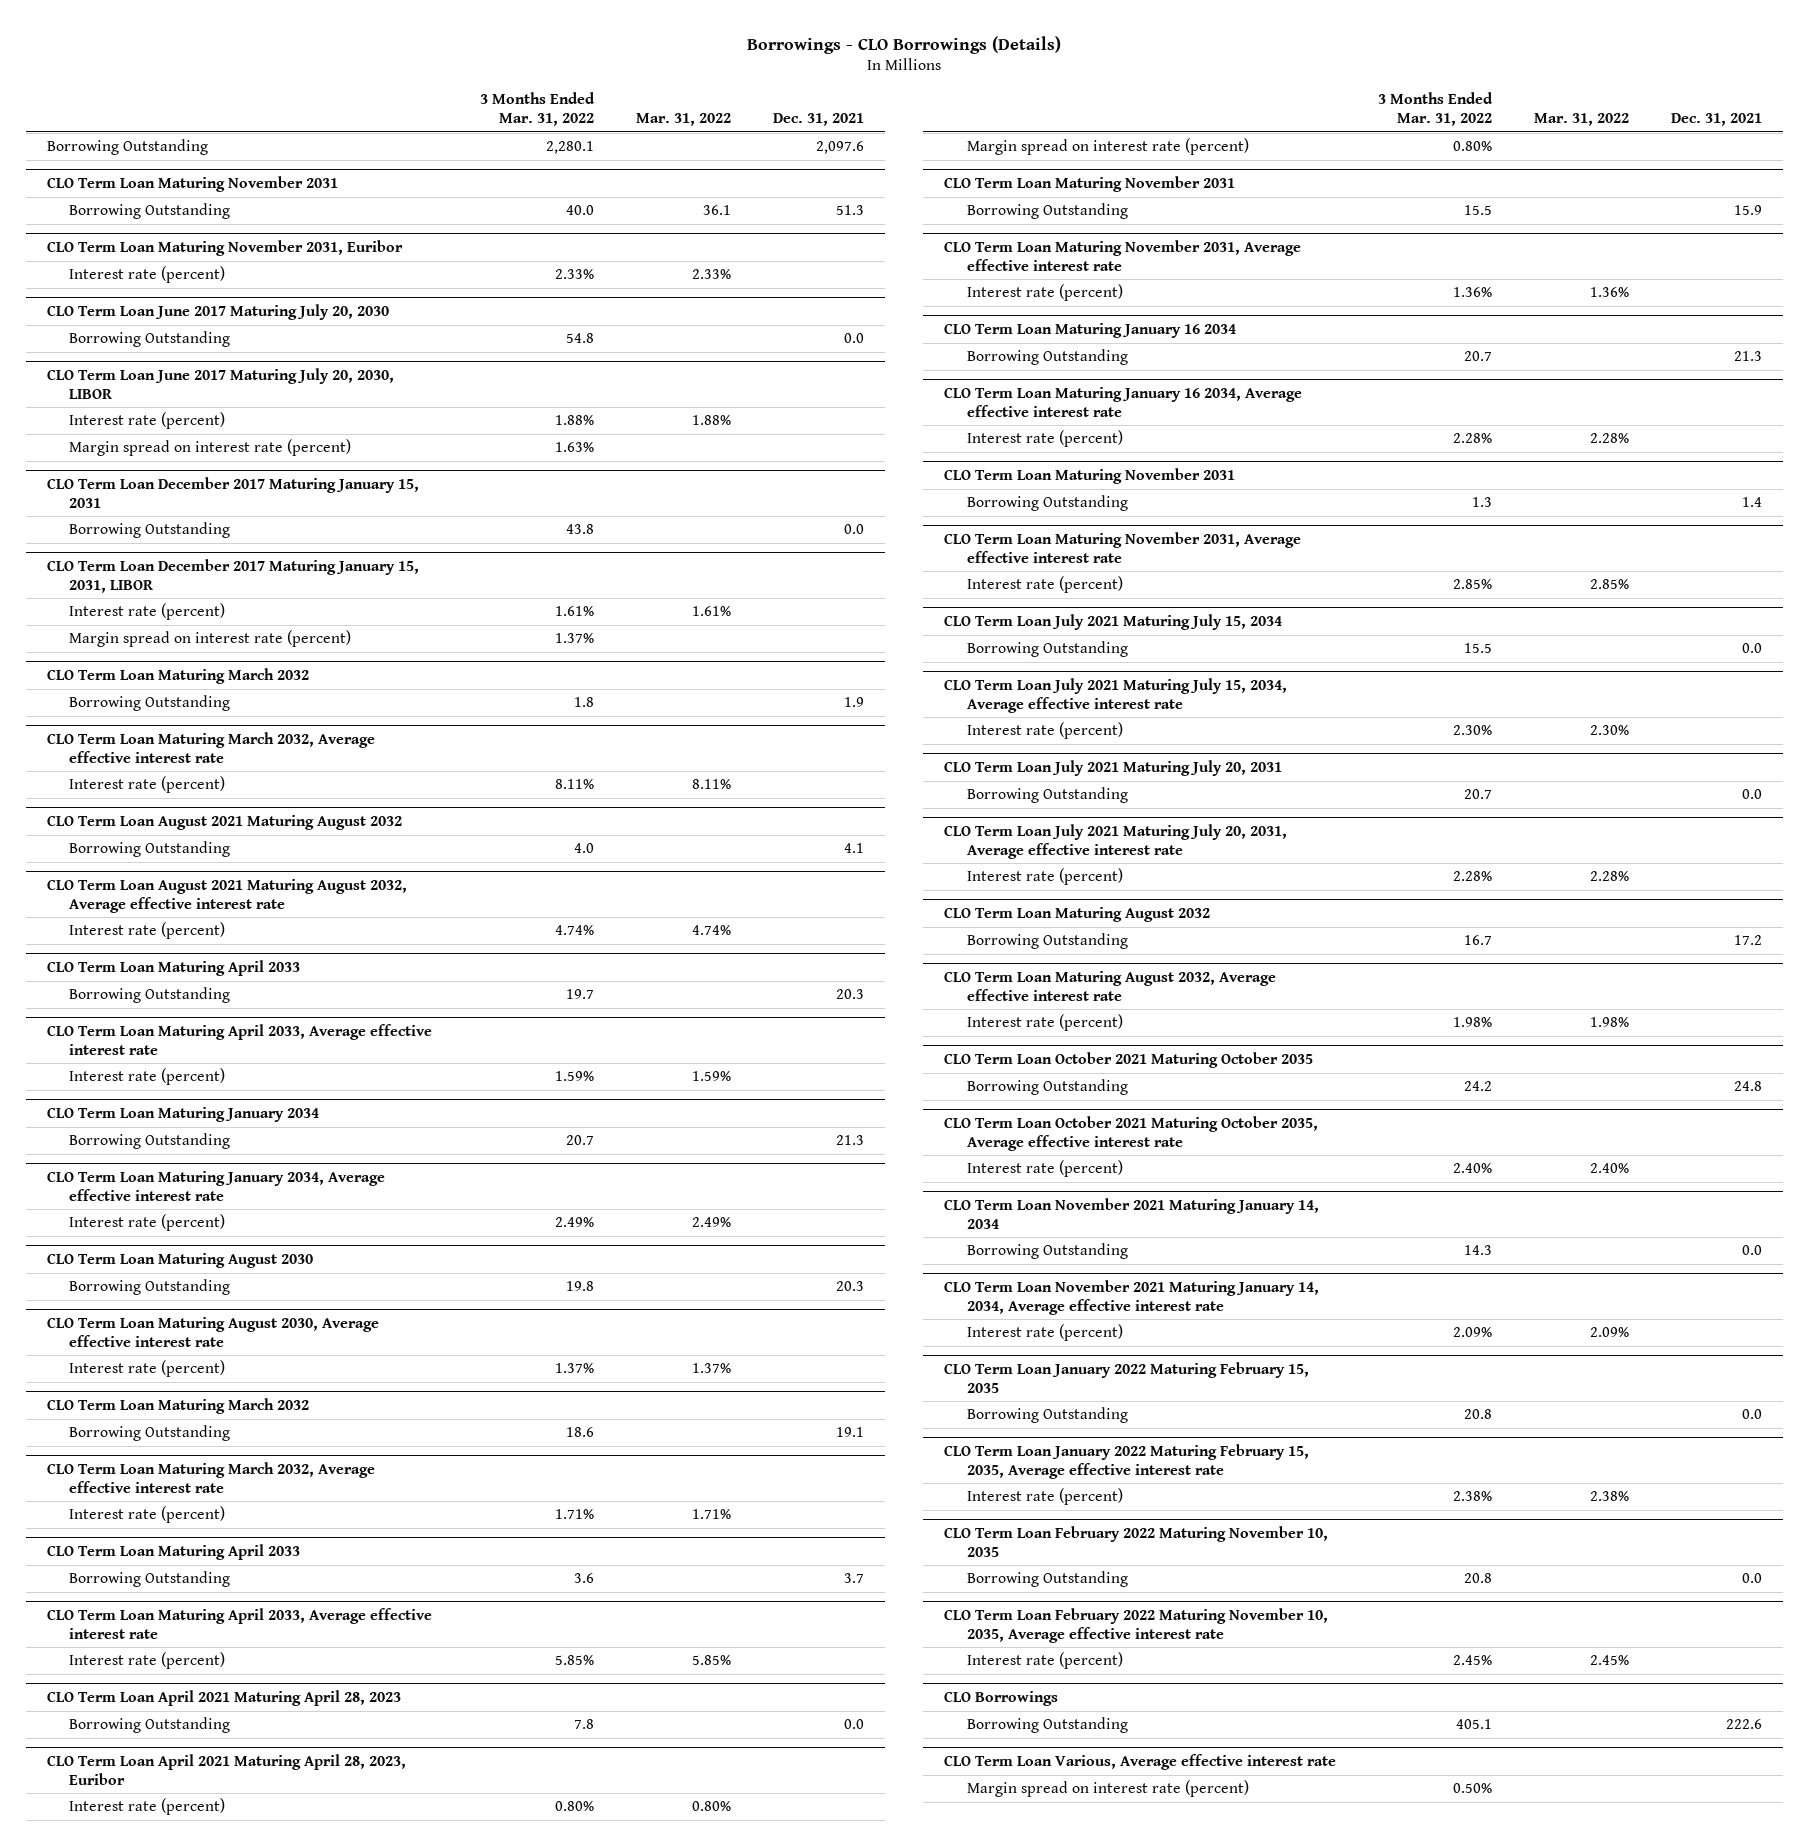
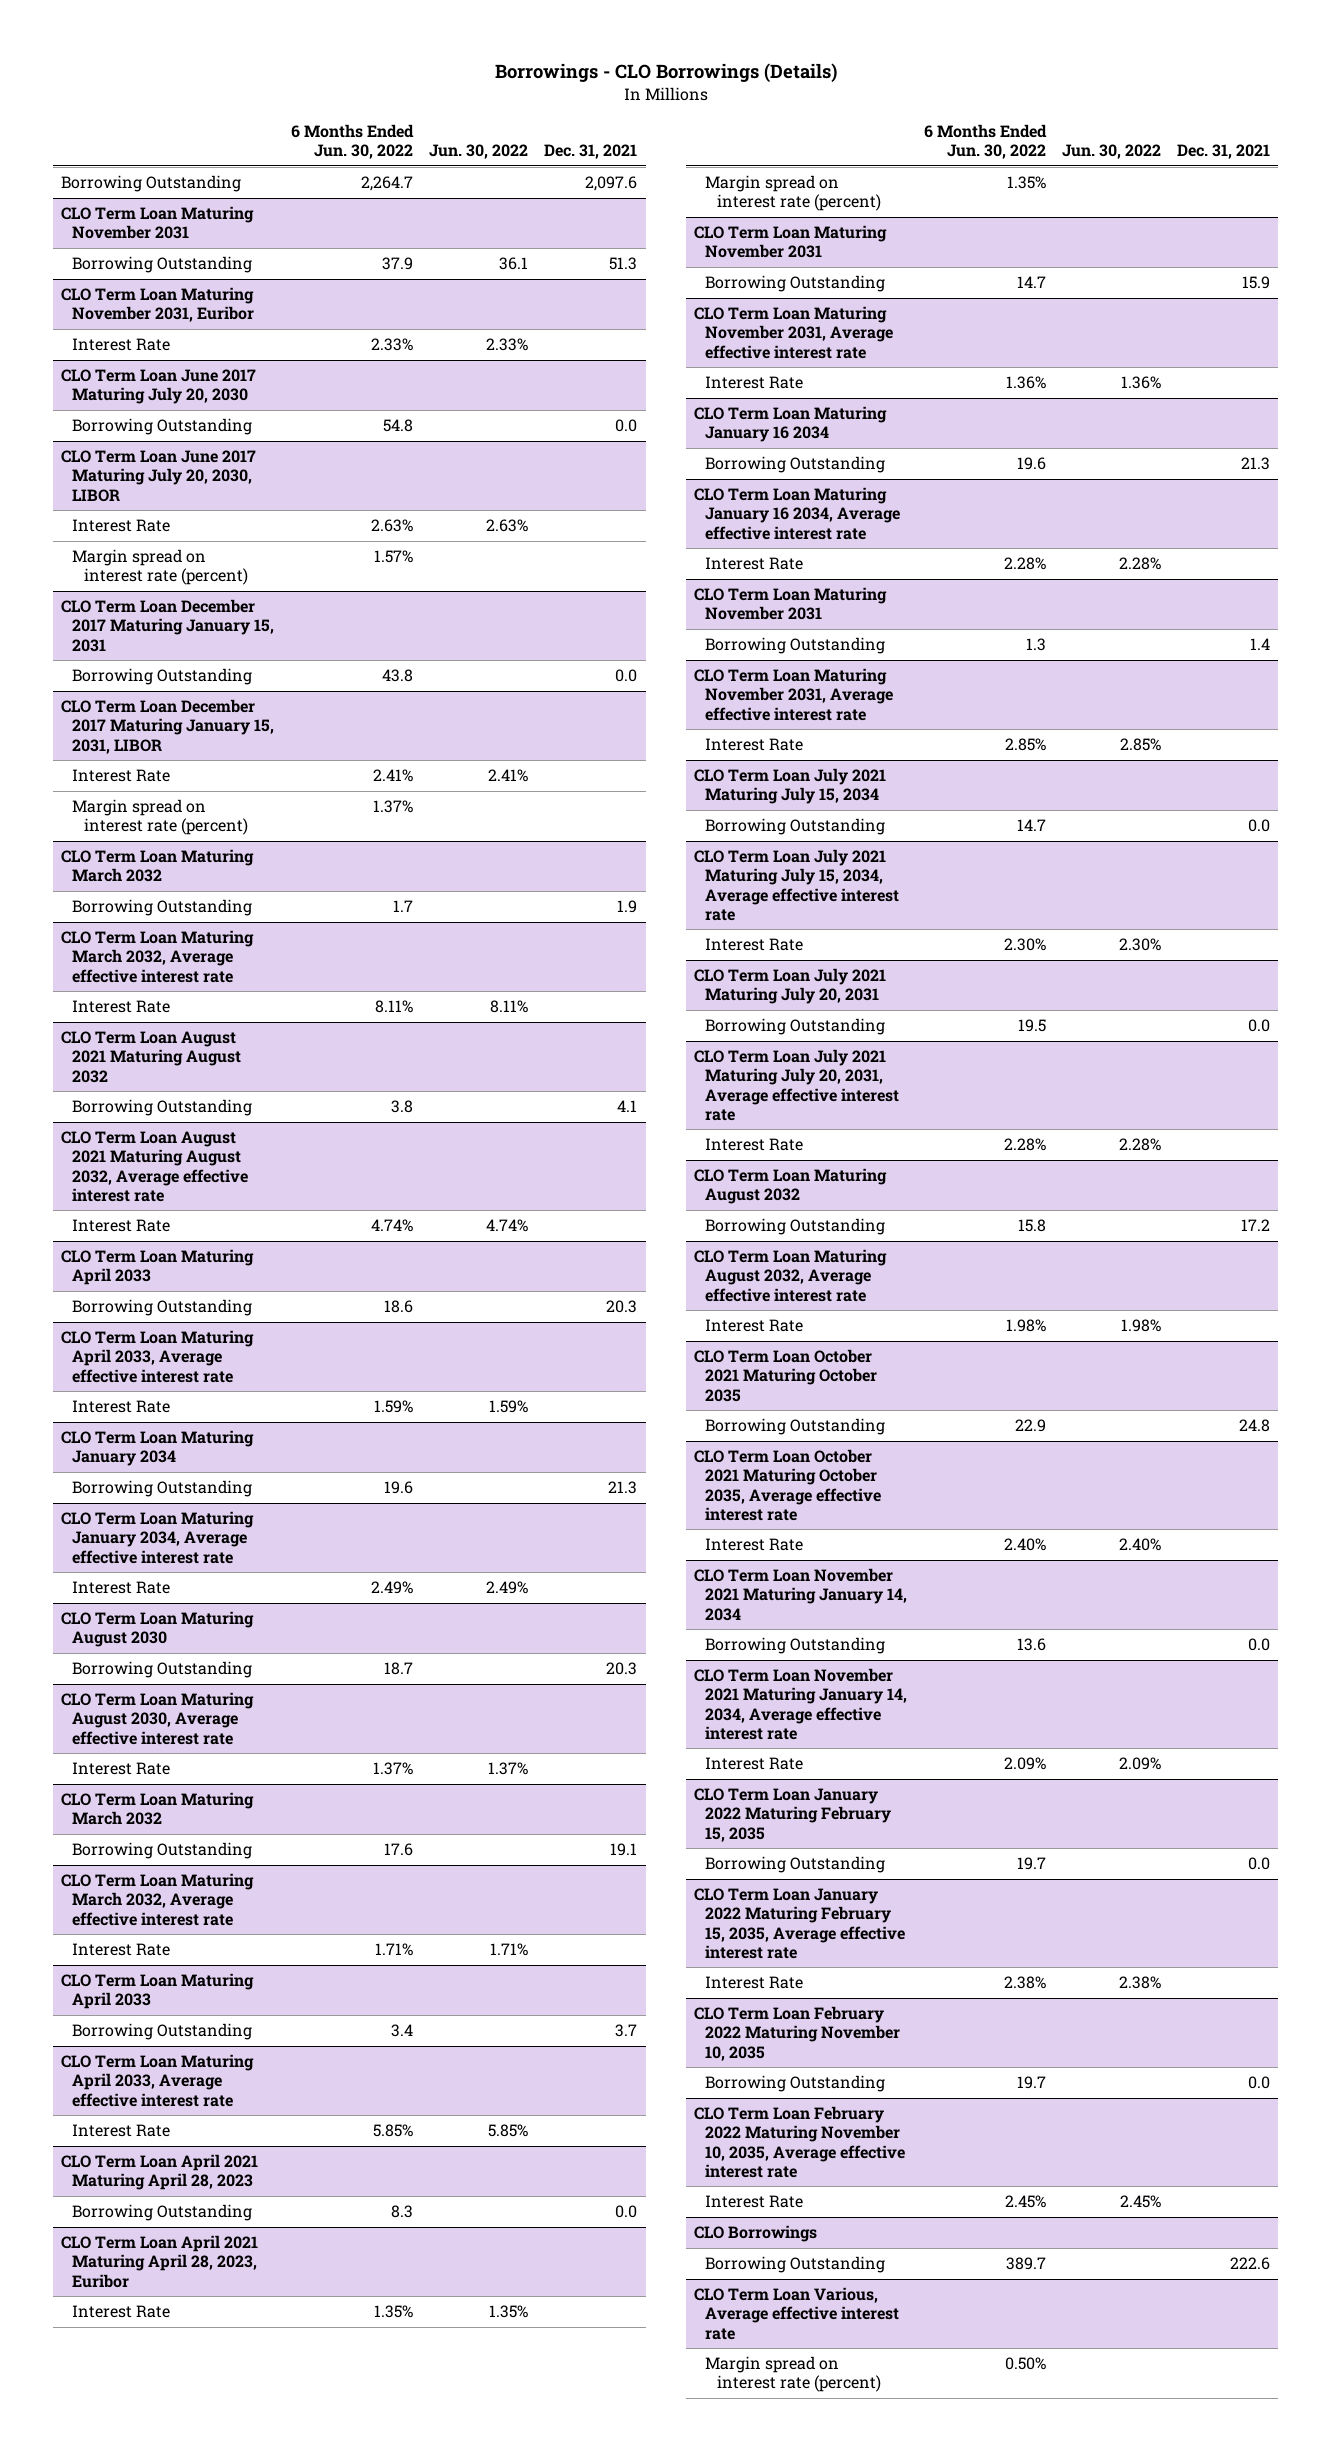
[480,92,596,126] 3 Months Ended Mar. 31, 2022 -> none
[636,112,732,126] Mar. 31, 2022 -> none
none -> [290,123,414,160] 6 Months Ended Jun. 30, 2022
none -> [429,144,529,160] Jun. 30, 2022
[69,266,226,284] Interest rate (percent) -> [72,338,171,352] Interest Rate
[69,412,226,430] Interest rate (percent) -> [72,519,171,533] Interest Rate
[69,603,226,621] Interest rate (percent) -> [72,769,171,783] Interest Rate
[69,776,226,794] Interest rate (percent) -> [72,1000,171,1014] Interest Rate
[69,922,226,940] Interest rate (percent) -> [72,1219,171,1233] Interest Rate
[69,1068,226,1086] Interest rate (percent) -> [72,1400,171,1414] Interest Rate
[69,1214,226,1232] Interest rate (percent) -> [72,1581,171,1595] Interest Rate
[69,1360,226,1378] Interest rate (percent) -> [72,1762,171,1776] Interest Rate
[69,1506,226,1524] Interest rate (percent) -> [72,1943,171,1957] Interest Rate
[69,1652,226,1670] Interest rate (percent) -> [72,2124,171,2138] Interest Rate
[69,1798,226,1816] Interest rate (percent) -> [72,2305,171,2319] Interest Rate
[967,284,1124,302] Interest rate (percent) -> [705,376,804,390] Interest Rate
[967,430,1124,448] Interest rate (percent) -> [705,557,804,571] Interest Rate
[967,576,1124,594] Interest rate (percent) -> [705,738,804,752] Interest Rate
[967,722,1124,740] Interest rate (percent) -> [705,938,804,952] Interest Rate
[967,868,1124,886] Interest rate (percent) -> [705,1138,804,1152] Interest Rate
[967,1014,1124,1032] Interest rate (percent) -> [705,1319,804,1333] Interest Rate
[967,1160,1124,1178] Interest rate (percent) -> [705,1538,804,1552] Interest Rate
[967,1324,1124,1342] Interest rate (percent) -> [705,1757,804,1771] Interest Rate
[967,1488,1124,1506] Interest rate (percent) -> [705,1976,804,1990] Interest Rate
[967,1652,1124,1670] Interest rate (percent) -> [705,2195,804,2209] Interest Rate

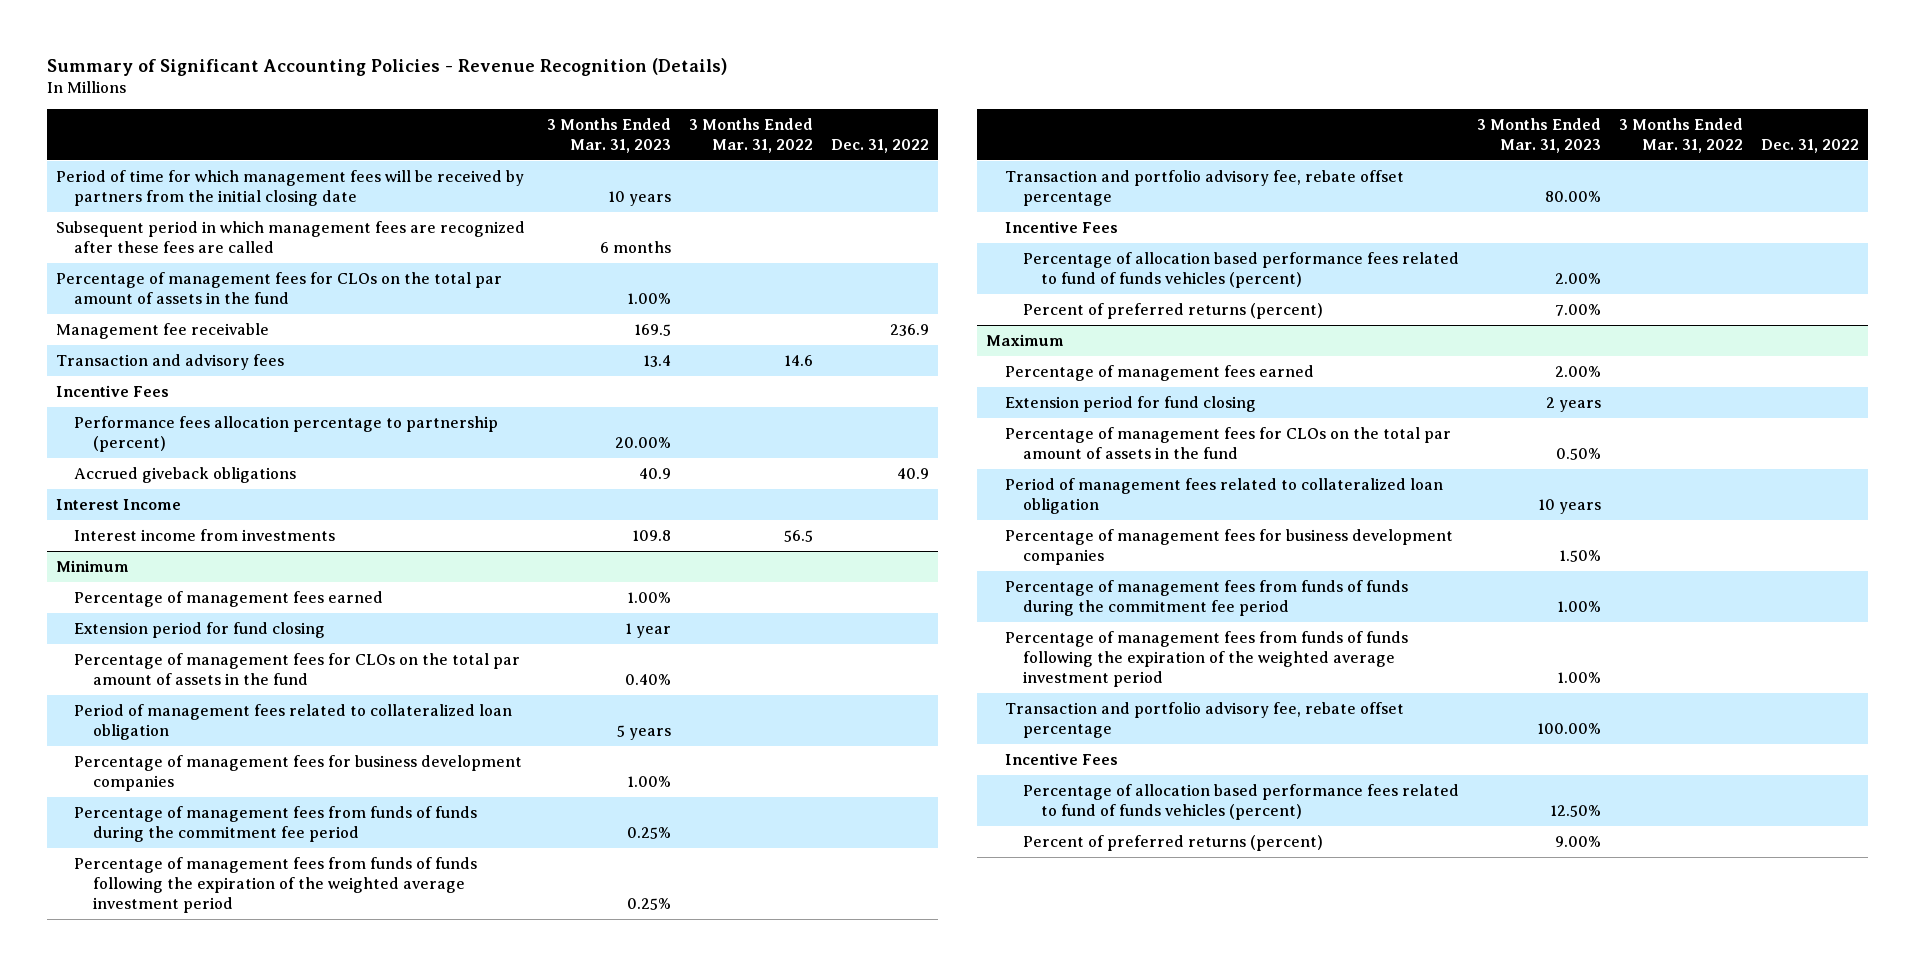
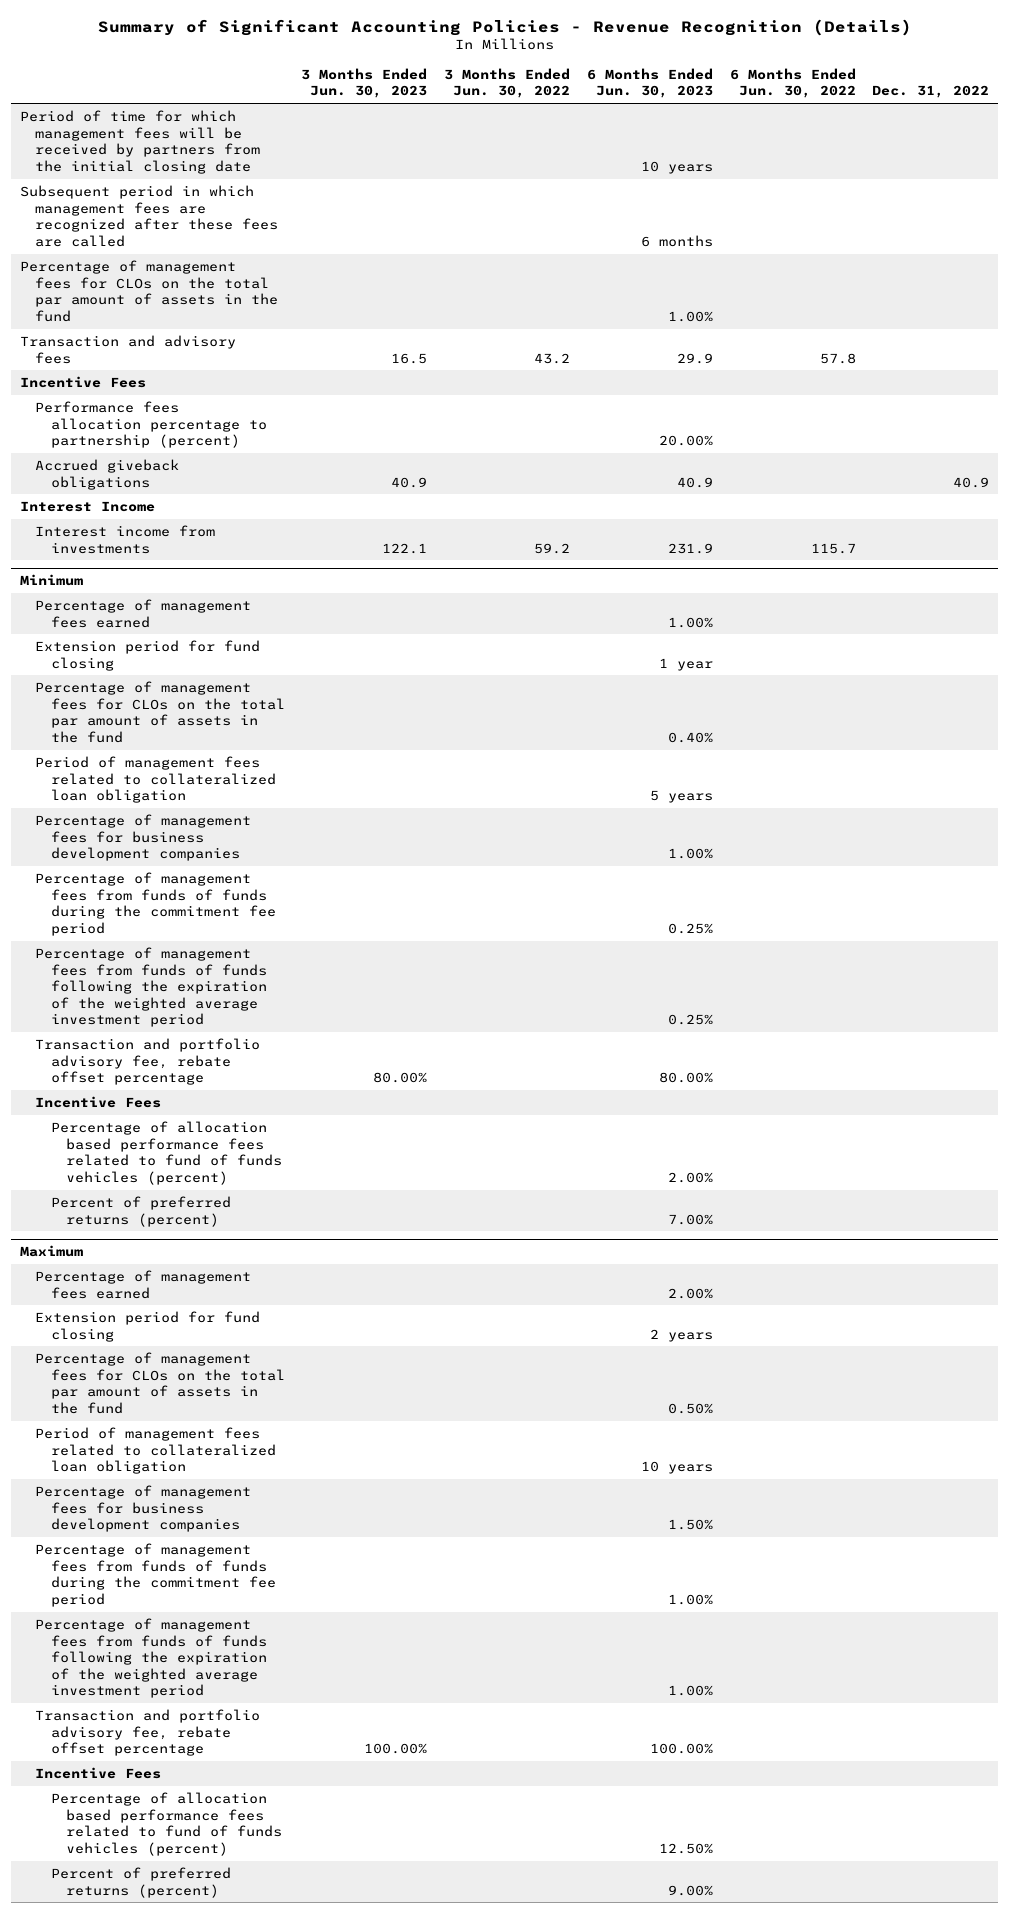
[546,117,671,153] 3 Months Ended Mar. 31, 2023 -> none
[688,117,813,153] 3 Months Ended Mar. 31, 2022 -> none
none -> [301,67,428,99] 3 Months Ended Jun. 30, 2023
none -> [444,67,571,99] 3 Months Ended Jun. 30, 2022
none -> [586,67,713,99] 6 Months Ended Jun. 30, 2023
none -> [729,67,856,99] 6 Months Ended Jun. 30, 2022
[56,323,270,340] Management fee receivable -> none

